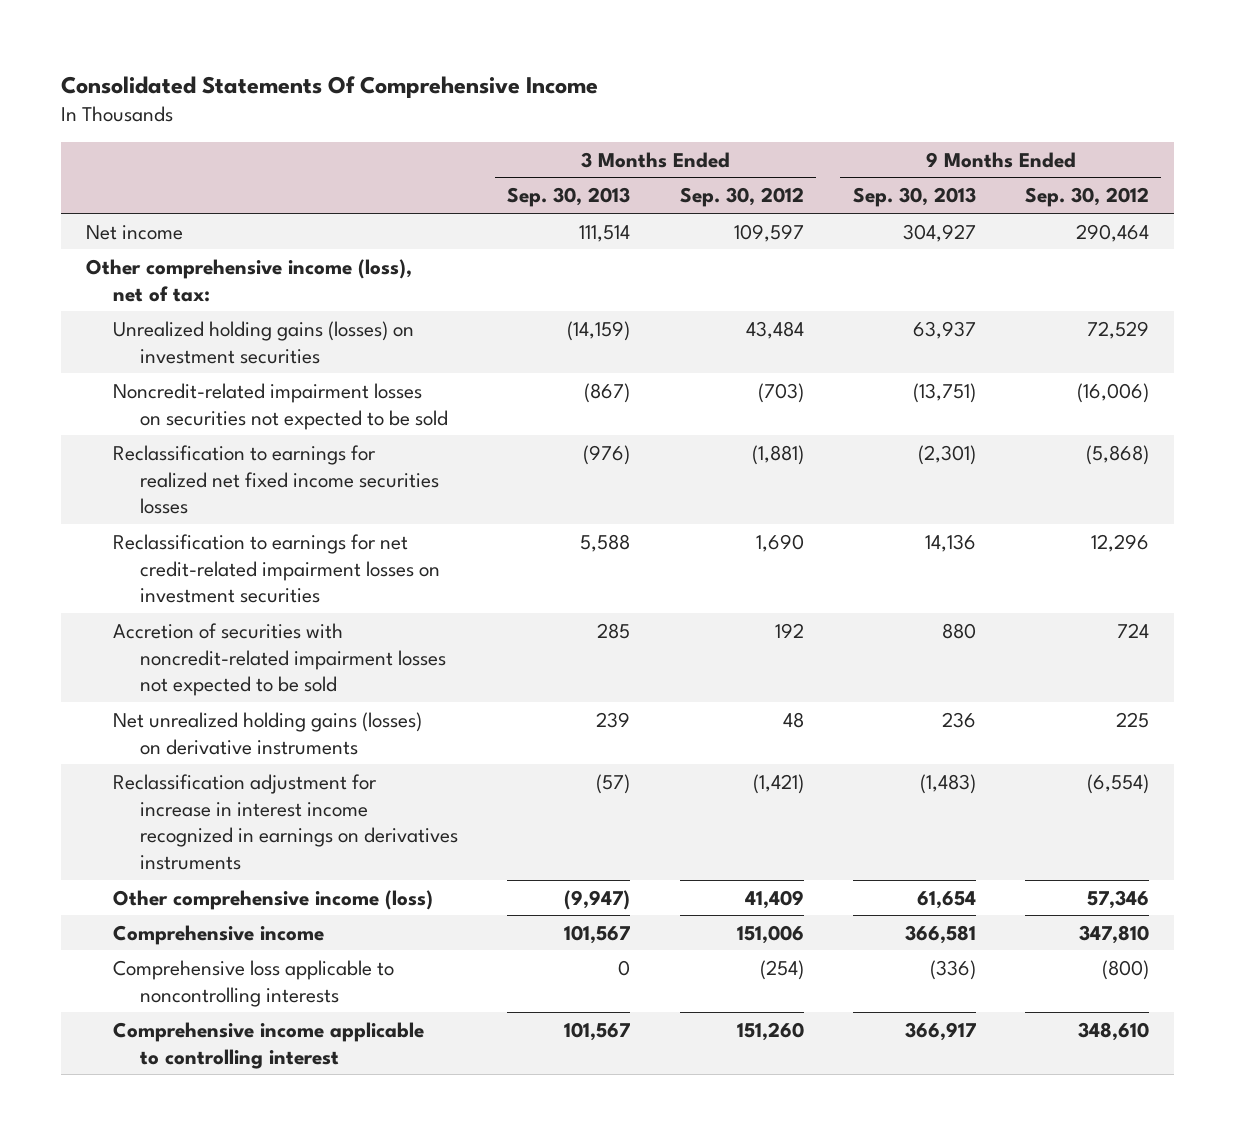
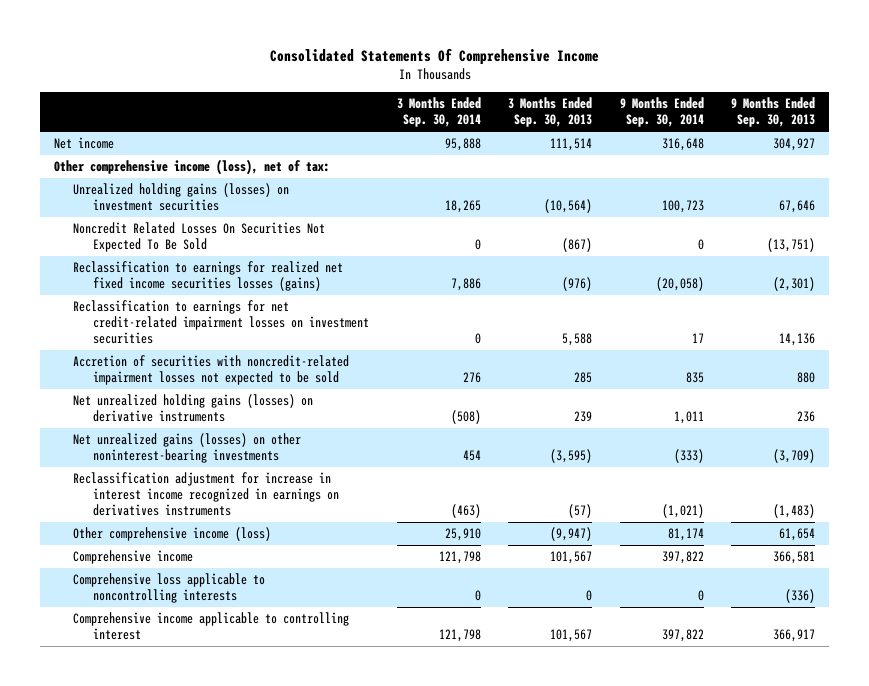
[679,187,804,208] Sep. 30, 2012 -> none
[1024,187,1149,208] Sep. 30, 2012 -> none
none -> [396,97,481,128] 3 Months Ended Sep. 30, 2014
none -> [619,97,704,128] 9 Months Ended Sep. 30, 2014
[567,320,631,341] (14,159) -> [544,199,593,214] (10,564)
[912,320,976,339] 63,937 -> [779,200,816,214] 67,646
[112,382,449,430] Noncredit-related impairment losses on securities not expected to be sold -> [73,222,326,253] Noncredit Related Losses On Securities Not Expected To Be Sold
[112,444,440,515] Reclassification to earnings for realized net fixed income securities losses -> [73,261,344,292] Reclassification to earnings for realized net fixed income securities losses (gains)
none -> [73,433,302,464] Net unrealized gains (losses) on other noninterest-bearing investments

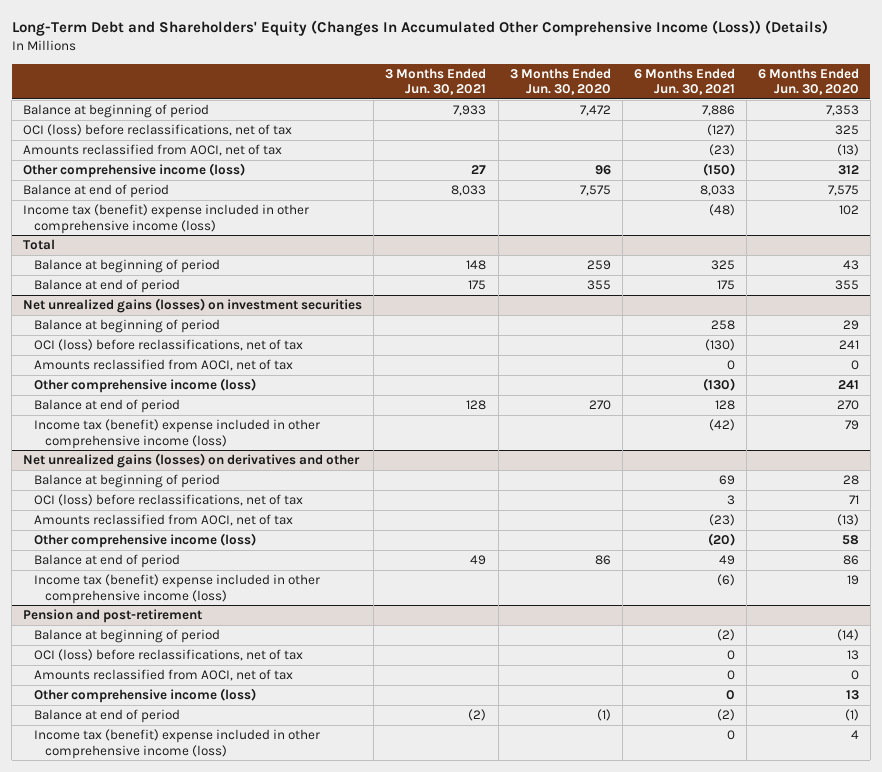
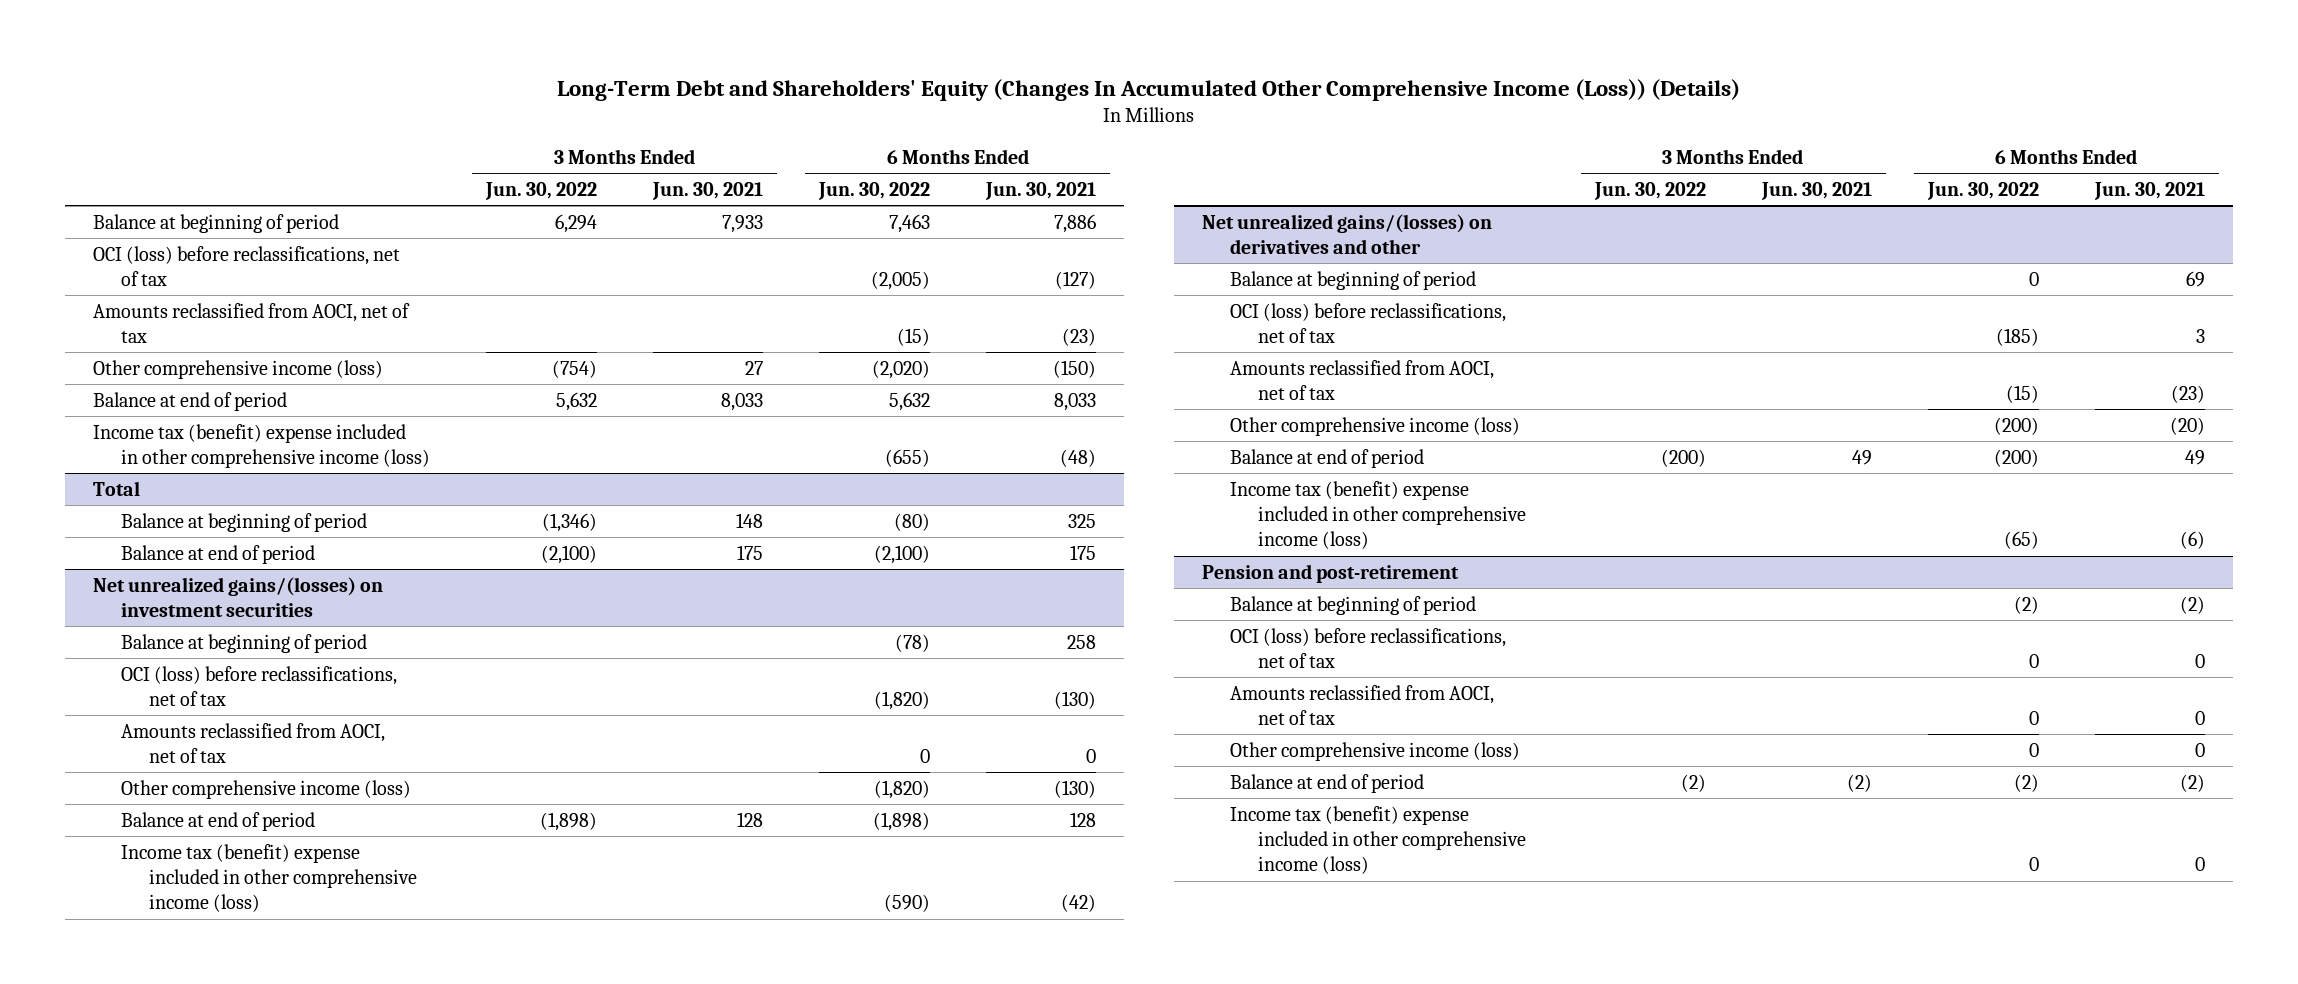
[509,67,611,96] 3 Months Ended Jun. 30, 2020 -> none
[757,67,859,96] 6 Months Ended Jun. 30, 2020 -> none
none -> [485,182,598,201] Jun. 30, 2022
none -> [818,182,931,201] Jun. 30, 2022
[23,297,363,313] Net unrealized gains (losses) on investment securities -> [93,576,384,618] Net unrealized gains/(losses) on investment securities
[23,452,361,468] Net unrealized gains (losses) on derivatives and other -> [1201,213,1492,255] Net unrealized gains/(losses) on derivatives and other

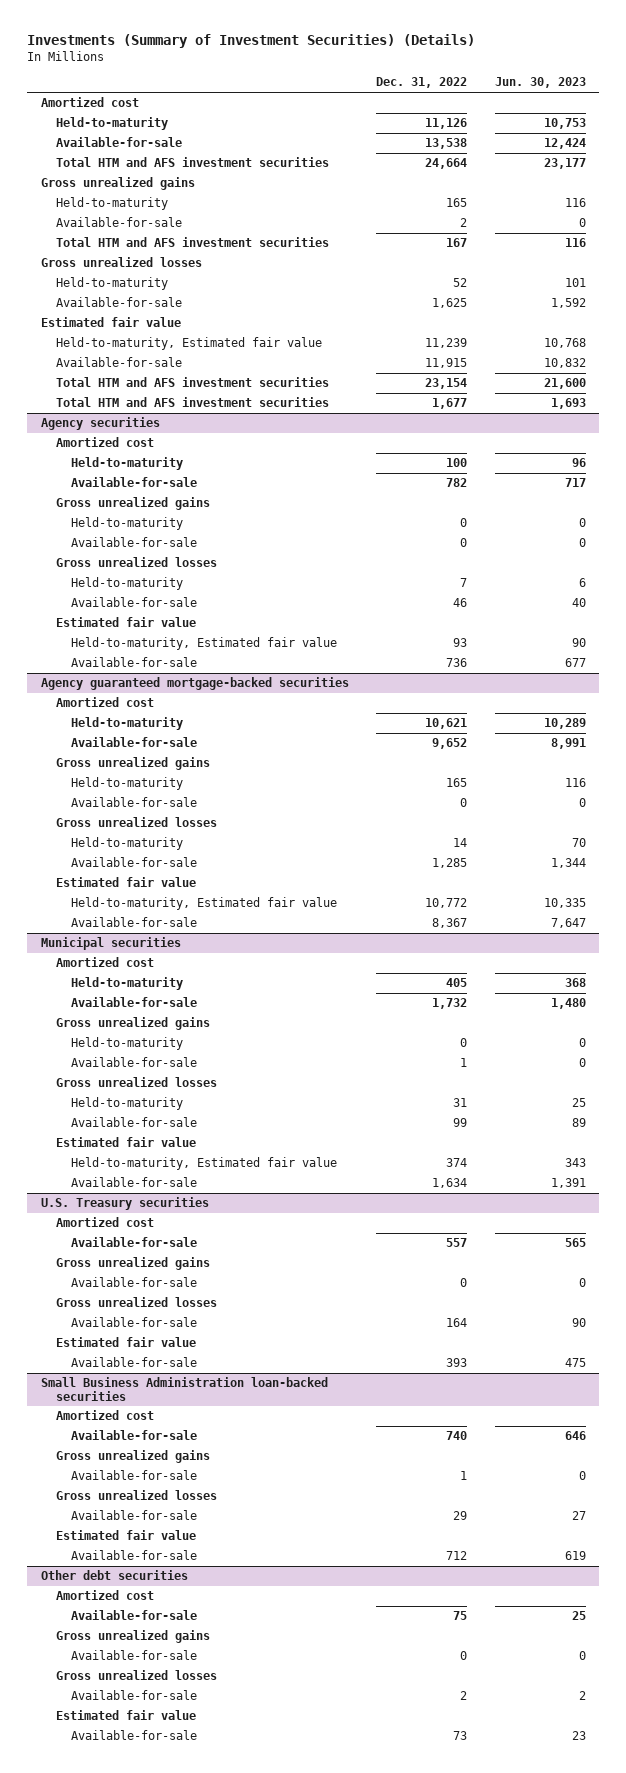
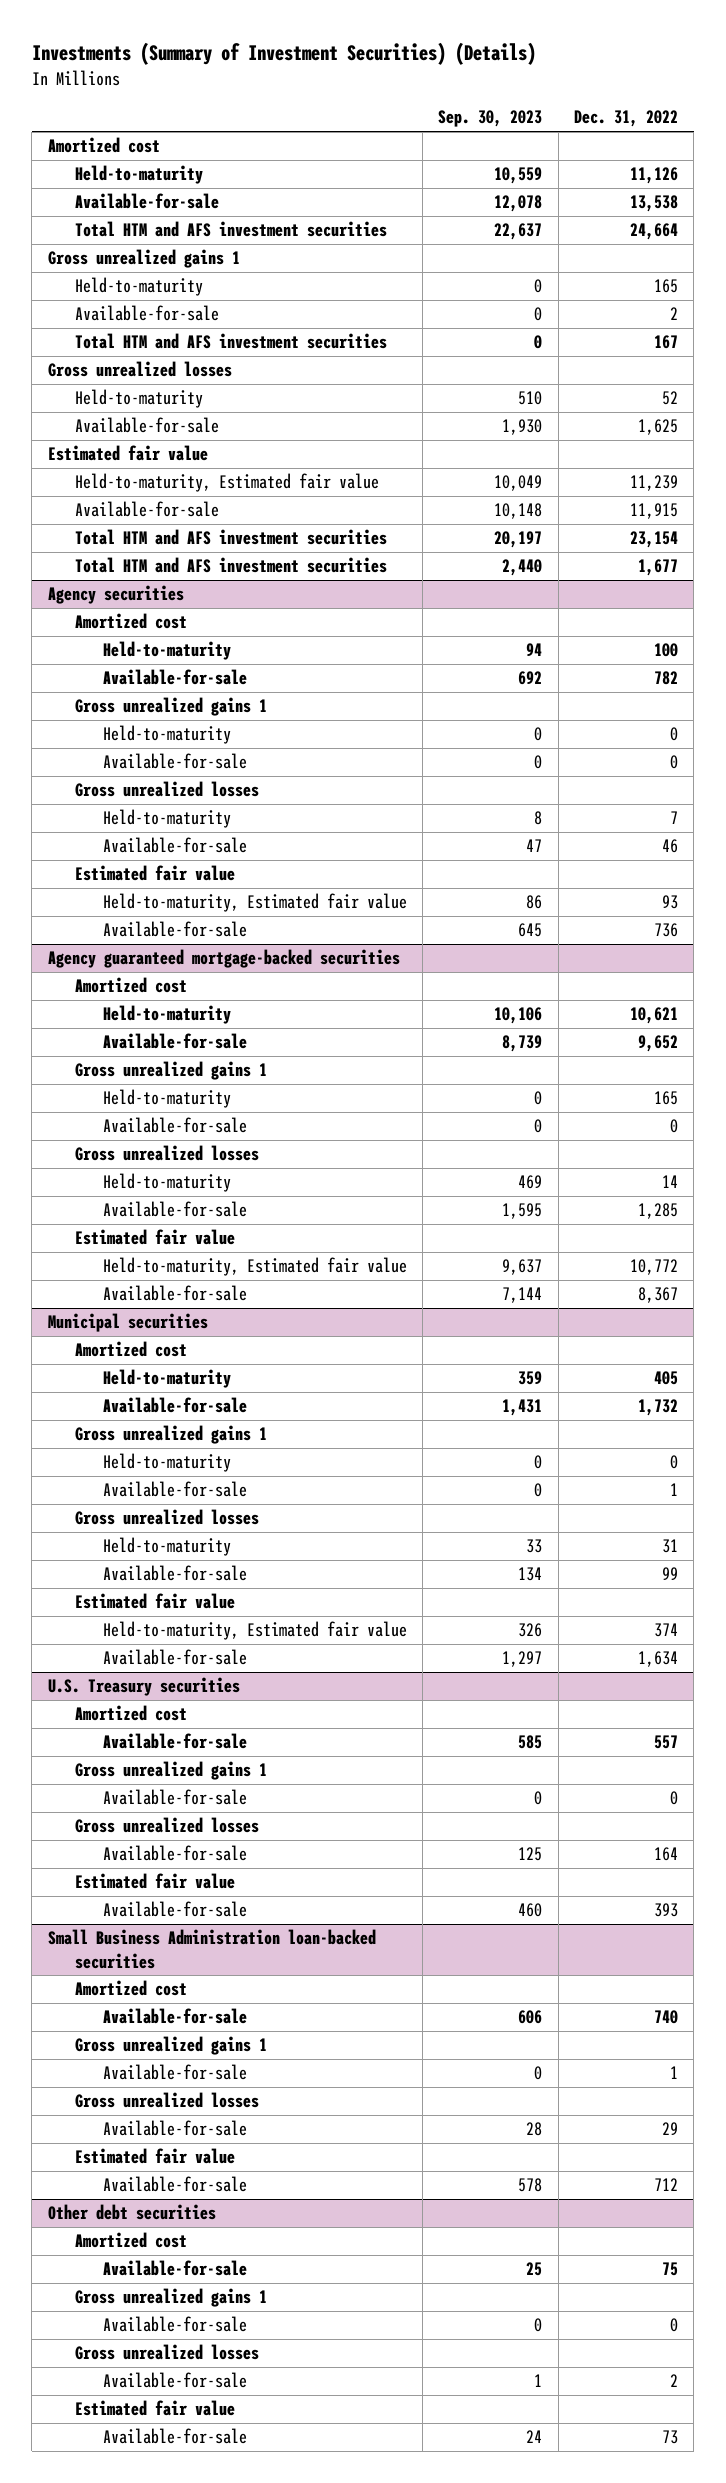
[494,77,586,89] Jun. 30, 2023 -> none
none -> [438,110,543,128] Sep. 30, 2023
[40,177,195,191] Gross unrealized gains -> [47,249,240,269] Gross unrealized gains 1
[55,497,210,511] Gross unrealized gains -> [75,697,268,717] Gross unrealized gains 1
[55,757,210,771] Gross unrealized gains -> [75,1061,268,1081] Gross unrealized gains 1
[55,1017,210,1031] Gross unrealized gains -> [75,1425,268,1445] Gross unrealized gains 1
[55,1257,210,1271] Gross unrealized gains -> [75,1761,268,1781] Gross unrealized gains 1
[55,1450,210,1464] Gross unrealized gains -> [75,2036,268,2056] Gross unrealized gains 1
[55,1630,210,1644] Gross unrealized gains -> [75,2288,268,2308] Gross unrealized gains 1

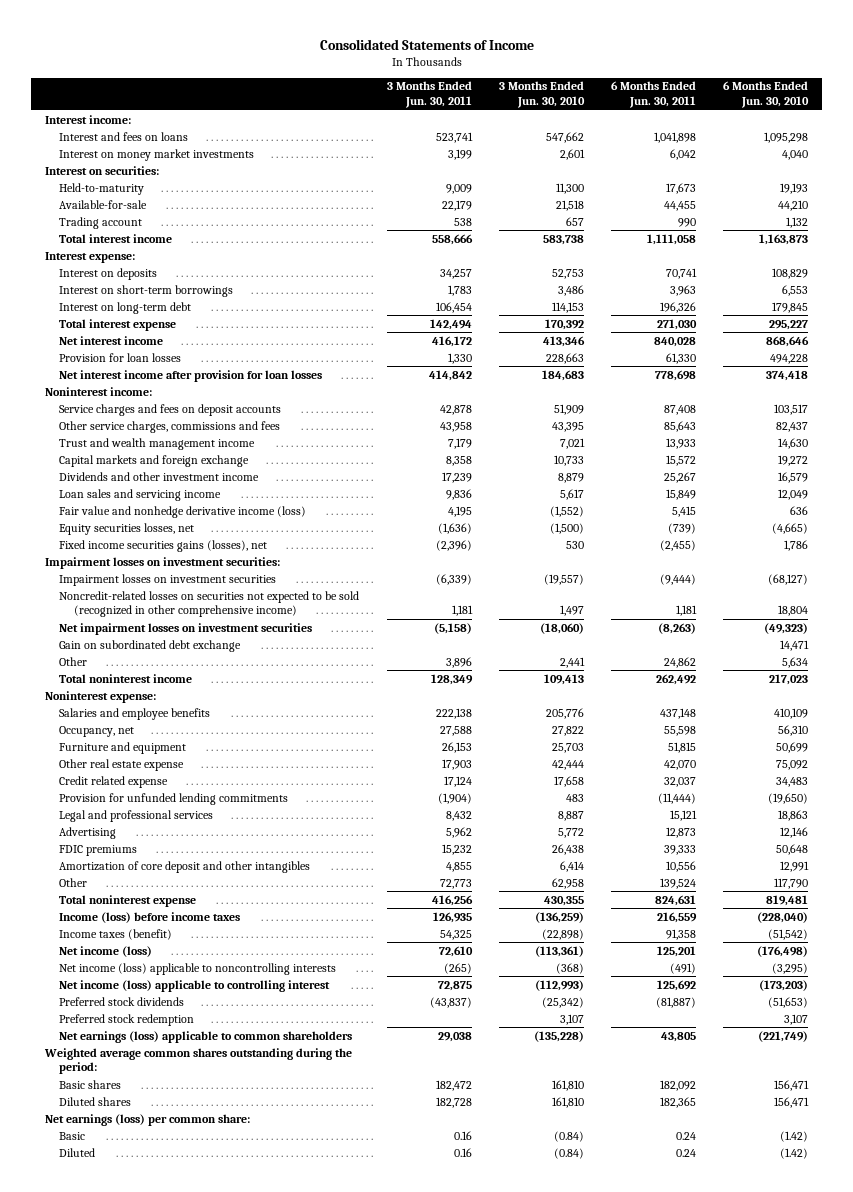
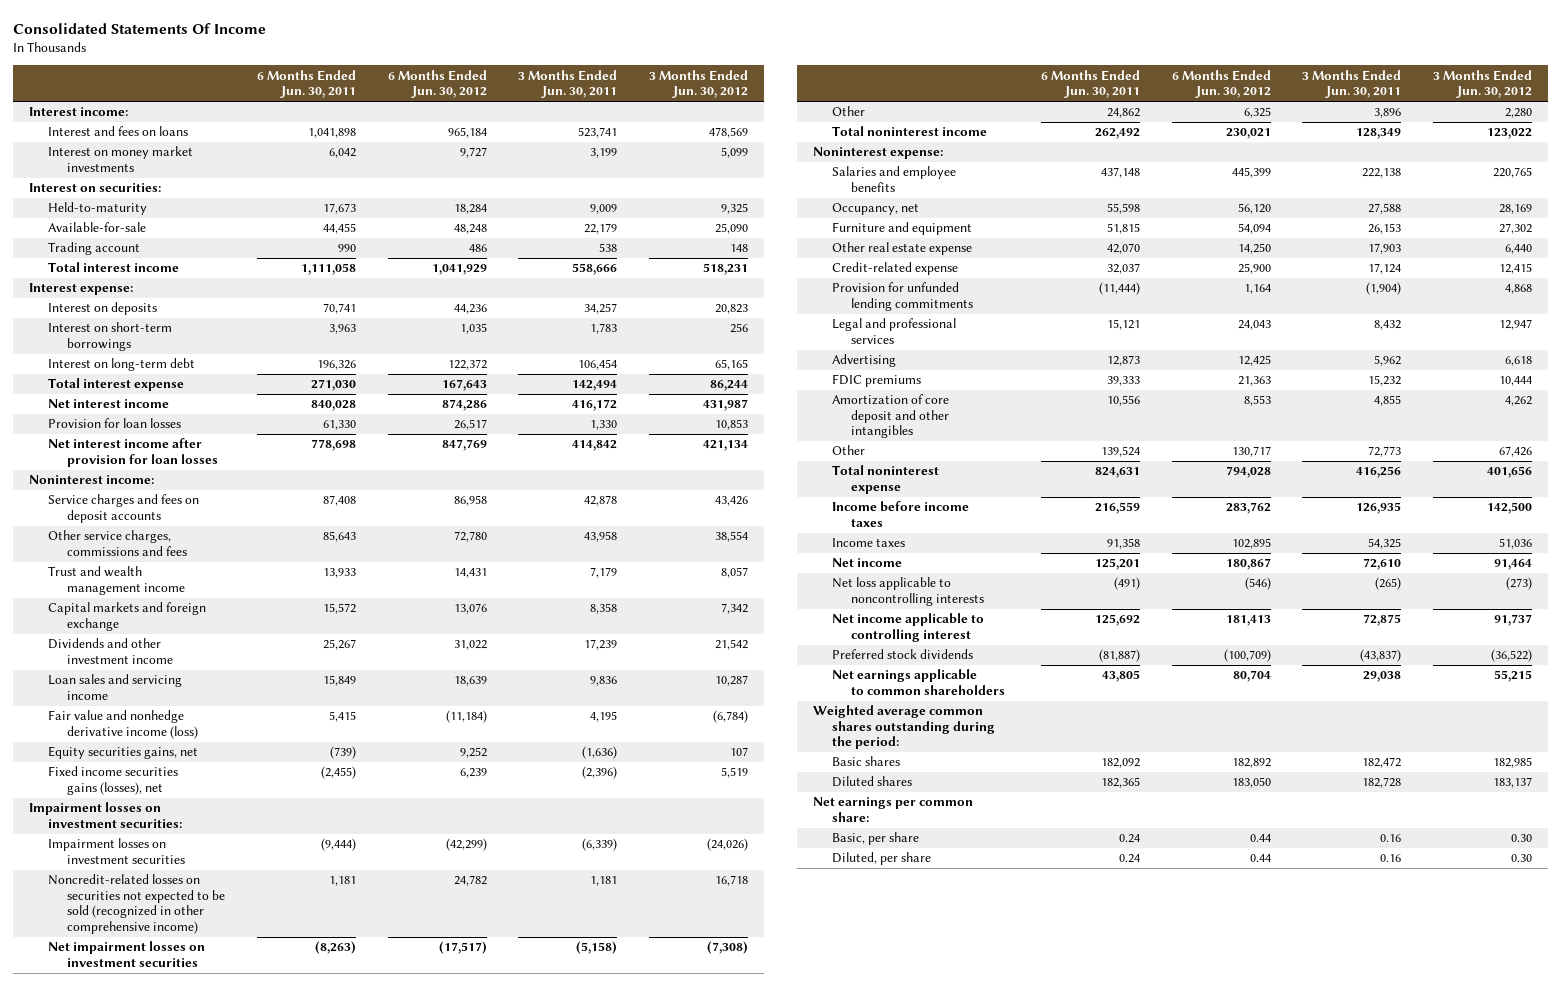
[319,38,534,50] Consolidated Statements of Income -> [13,23,267,35] Consolidated Statements Of Income
[498,81,585,108] 3 Months Ended Jun. 30, 2010 -> none
[723,81,810,108] 6 Months Ended Jun. 30, 2010 -> none
none -> [387,69,487,99] 6 Months Ended Jun. 30, 2012
none -> [648,69,748,99] 3 Months Ended Jun. 30, 2012
[59,522,195,535] Equity securities losses, net -> [48,746,199,760] Equity securities gains, net
[59,639,242,652] Gain on subordinated debt exchange -> none
[59,775,169,788] Credit related expense -> [832,262,959,276] Credit-related expense
[59,911,241,923] Income (loss) before income taxes -> [832,501,970,527] Income before income taxes
[59,928,173,940] Income taxes (benefit) -> [832,538,906,548] Income taxes
[59,945,153,957] Net income (loss) -> [832,558,903,568] Net income
[59,962,337,975] Net income (loss) applicable to noncontrolling interests -> [832,577,985,606] Net loss applicable to noncontrolling interests
[59,979,331,992] Net income (loss) applicable to controlling interest -> [832,613,985,642] Net income applicable to controlling interest
[59,1013,195,1026] Preferred stock redemption -> none
[59,1030,353,1043] Net earnings (loss) applicable to common shareholders -> [832,669,1006,695] Net earnings applicable to common shareholders
[44,1113,250,1126] Net earnings (loss) per common share: -> [813,797,974,822] Net earnings per common share:
[59,1131,86,1140] Basic -> [832,832,920,846] Basic, per share
[59,1147,96,1157] Diluted -> [832,852,932,866] Diluted, per share

